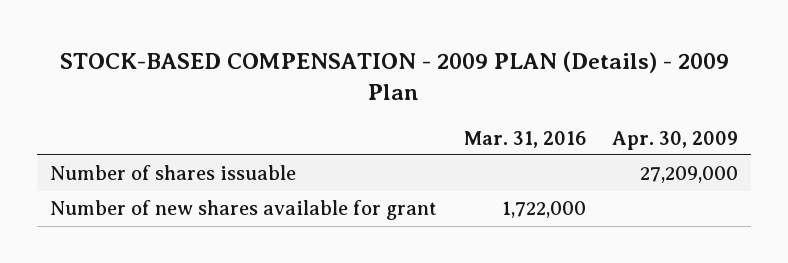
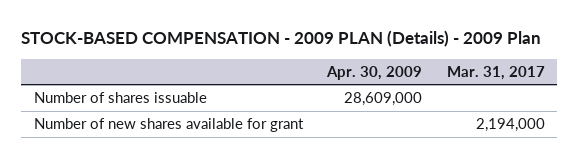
[463,130,586,148] Mar. 31, 2016 -> none
none -> [446,65,545,80] Mar. 31, 2017
[639,166,738,184] 27,209,000 -> [344,92,423,107] 28,609,000

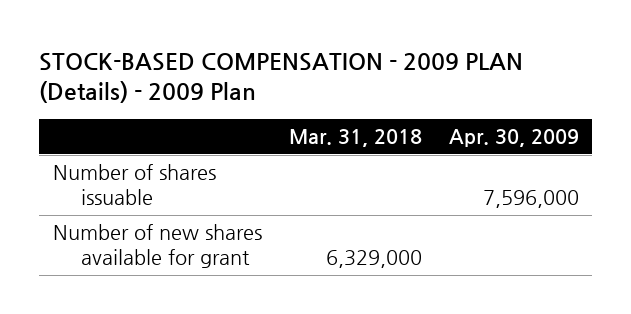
[446,65,545,80] Mar. 31, 2017 -> none
none -> [288,129,422,148] Mar. 31, 2018
[344,92,423,107] 28,609,000 -> [482,190,579,209] 7,596,000

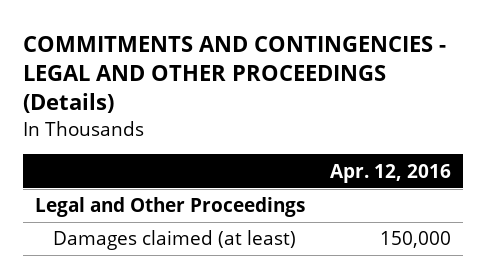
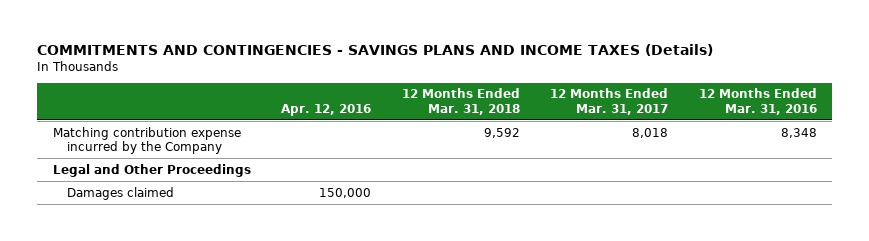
[23,36,447,114] COMMITMENTS AND CONTINGENCIES - LEGAL AND OTHER PROCEEDINGS (Details) -> [37,44,714,57] COMMITMENTS AND CONTINGENCIES - SAVINGS PLANS AND INCOME TAXES (Details)
none -> [401,88,520,115] 12 Months Ended Mar. 31, 2018
none -> [550,88,669,115] 12 Months Ended Mar. 31, 2017
none -> [698,88,817,115] 12 Months Ended Mar. 31, 2016
none -> [52,126,241,154] Matching contribution expense incurred by the Company
[52,230,296,251] Damages claimed (at least) -> [67,186,175,200] Damages claimed

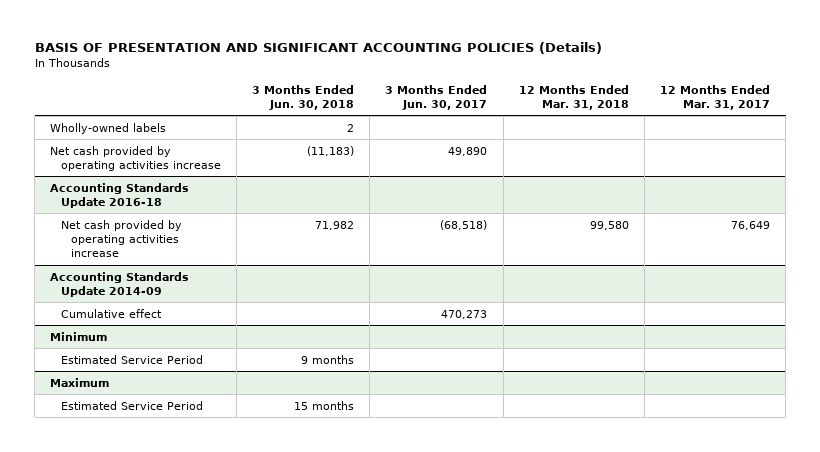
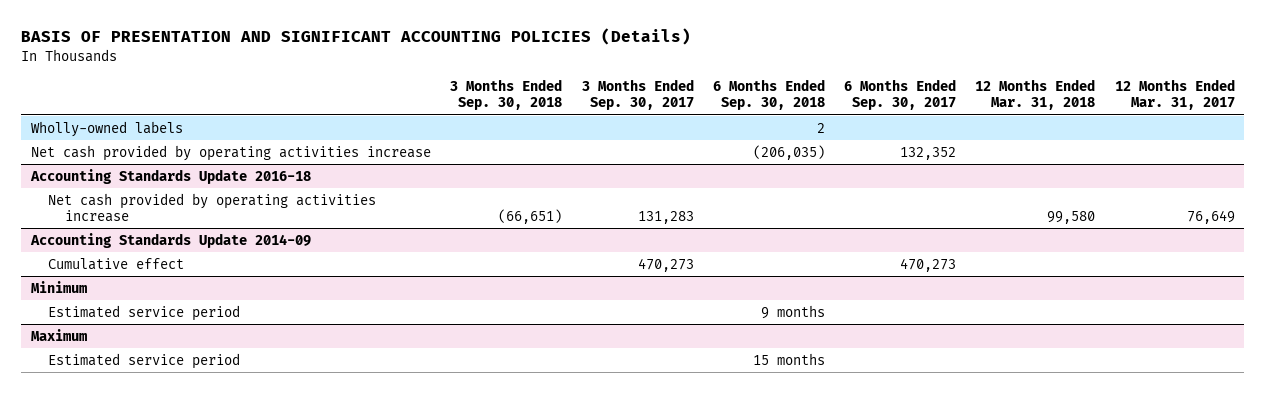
[252,84,355,110] 3 Months Ended Jun. 30, 2018 -> none
[385,84,488,110] 3 Months Ended Jun. 30, 2017 -> none
none -> [450,79,563,111] 3 Months Ended Sep. 30, 2018
none -> [581,79,694,111] 3 Months Ended Sep. 30, 2017
none -> [712,79,825,111] 6 Months Ended Sep. 30, 2018
none -> [844,79,957,111] 6 Months Ended Sep. 30, 2017
[60,354,203,364] Estimated Service Period -> [48,304,241,321] Estimated service period
[60,400,203,410] Estimated Service Period -> [48,352,241,369] Estimated service period

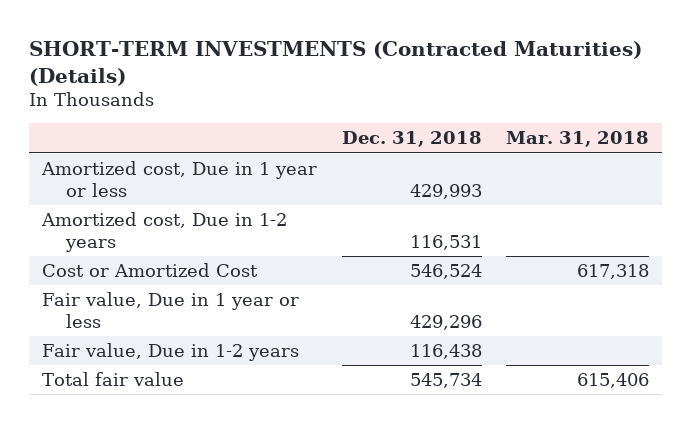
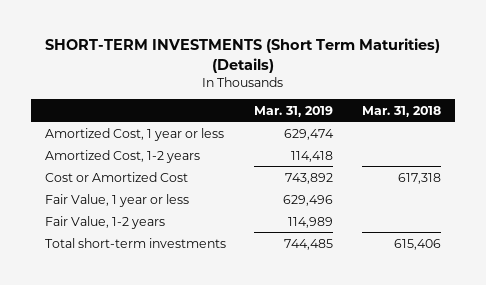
[29,40,643,86] SHORT-TERM INVESTMENTS (Contracted Maturities) (Details) -> [44,38,440,73] SHORT-TERM INVESTMENTS (Short Term Maturities) (Details)
[341,131,482,148] Dec. 31, 2018 -> none
none -> [254,105,334,117] Mar. 31, 2019
[40,160,317,197] Amortized cost, Due in 1 year or less -> [44,127,224,141] Amortized Cost, 1 year or less
[40,211,287,252] Amortized cost, Due in 1-2 years -> [44,149,200,163] Amortized Cost, 1-2 years
[41,291,299,328] Fair value, Due in 1 year or less -> [44,193,189,207] Fair Value, 1 year or less
[41,342,299,361] Fair value, Due in 1-2 years -> [44,215,165,229] Fair Value, 1-2 years
[41,371,184,386] Total fair value -> [44,237,226,248] Total short-term investments

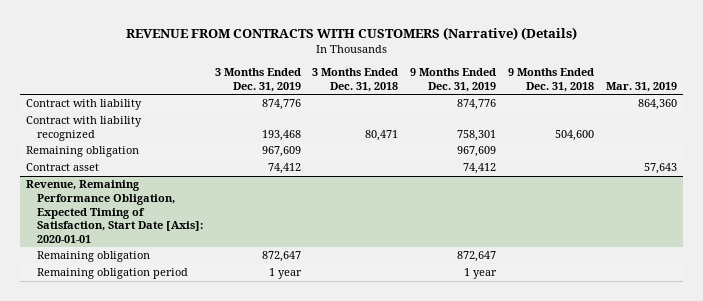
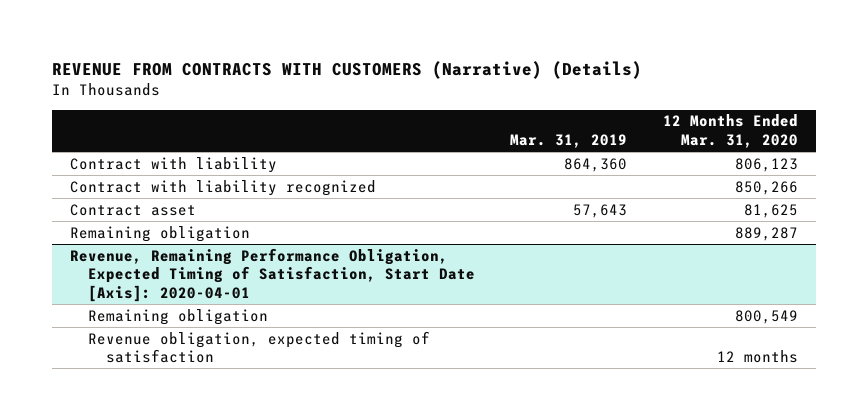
[214,68,301,92] 3 Months Ended Dec. 31, 2019 -> none
[312,68,399,92] 3 Months Ended Dec. 31, 2018 -> none
[410,68,497,92] 9 Months Ended Dec. 31, 2019 -> none
[507,68,594,92] 9 Months Ended Dec. 31, 2018 -> none
none -> [662,114,798,148] 12 Months Ended Mar. 31, 2020
[26,180,203,243] Revenue, Remaining Performance Obligation, Expected Timing of Satisfaction, Start Date [Axis]: 2020-01-01 -> none
[36,251,150,263] Remaining obligation -> none
[36,268,188,280] Remaining obligation period -> none
[26,146,140,158] Remaining obligation -> [69,225,250,242] Remaining obligation
none -> [69,247,475,302] Revenue, Remaining Performance Obligation, Expected Timing of Satisfaction, Start Date [Axis]: 2020-04-01
none -> [87,308,268,325] Remaining obligation
none -> [87,330,430,364] Revenue obligation, expected timing of satisfaction

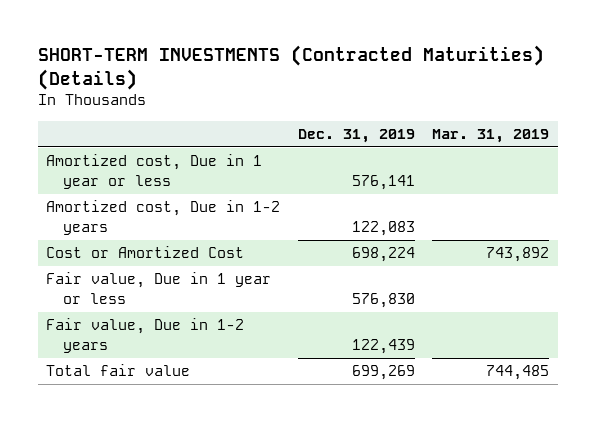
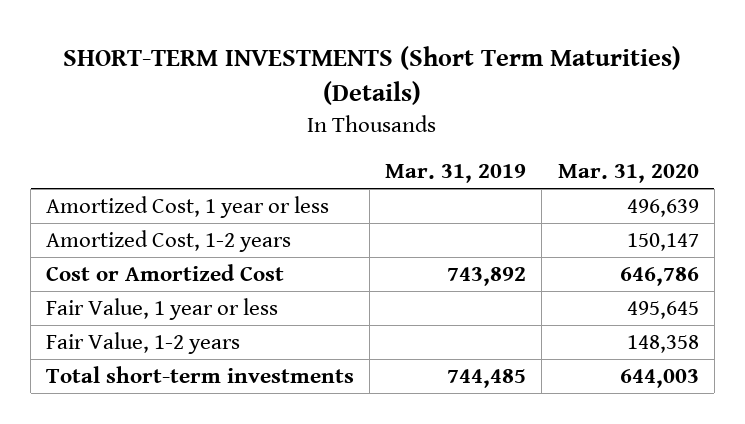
[37,45,544,90] SHORT-TERM INVESTMENTS (Contracted Maturities) (Details) -> [63,45,682,105] SHORT-TERM INVESTMENTS (Short Term Maturities) (Details)
[297,129,415,144] Dec. 31, 2019 -> none
none -> [557,164,699,184] Mar. 31, 2020
[46,154,263,189] Amortized cost, Due in 1 year or less -> [46,196,330,219] Amortized Cost, 1 year or less
[46,200,281,235] Amortized cost, Due in 1-2 years -> [46,230,292,253] Amortized Cost, 1-2 years
[46,272,272,304] Fair value, Due in 1 year or less -> [46,298,279,321] Fair Value, 1 year or less
[46,318,245,353] Fair value, Due in 1-2 years -> [46,332,241,355] Fair Value, 1-2 years
[46,364,191,377] Total fair value -> [46,366,355,384] Total short-term investments

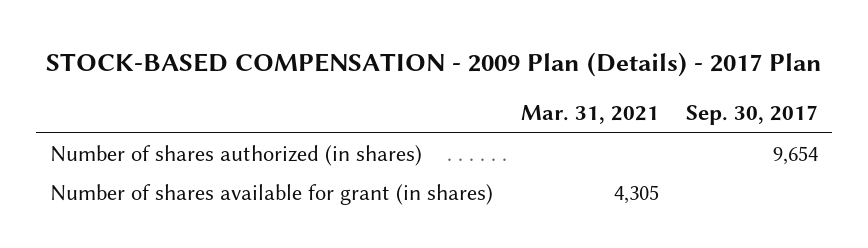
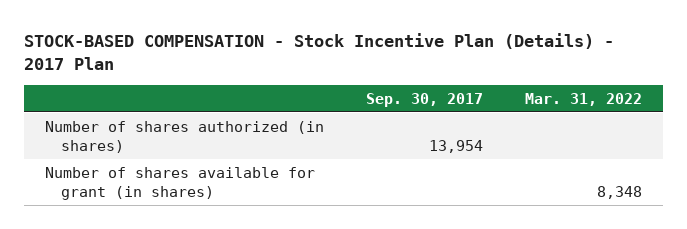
[46,52,823,78] STOCK-BASED COMPENSATION - 2009 Plan (Details) - 2017 Plan -> [24,33,615,71] STOCK-BASED COMPENSATION - Stock Incentive Plan (Details) - 2017 Plan
[520,105,659,125] Mar. 31, 2021 -> none
none -> [525,92,643,106] Mar. 31, 2022
[772,145,818,165] 9,654 -> [429,139,484,153] 13,954

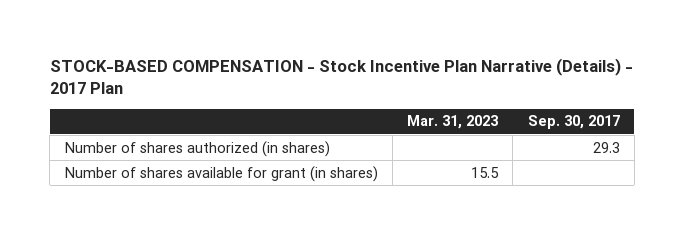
[24,33,615,71] STOCK-BASED COMPENSATION - Stock Incentive Plan (Details) - 2017 Plan -> [49,58,633,95] STOCK-BASED COMPENSATION - Stock Incentive Plan Narrative (Details) - 2017 Plan
[525,92,643,106] Mar. 31, 2022 -> none
none -> [407,115,499,130] Mar. 31, 2023
[429,139,484,153] 13,954 -> [592,141,620,153] 29.3

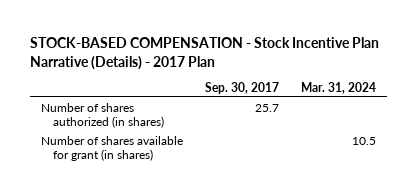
[407,115,499,130] Mar. 31, 2023 -> none
none -> [300,81,376,94] Mar. 31, 2024
[592,141,620,153] 29.3 -> [254,103,279,112] 25.7

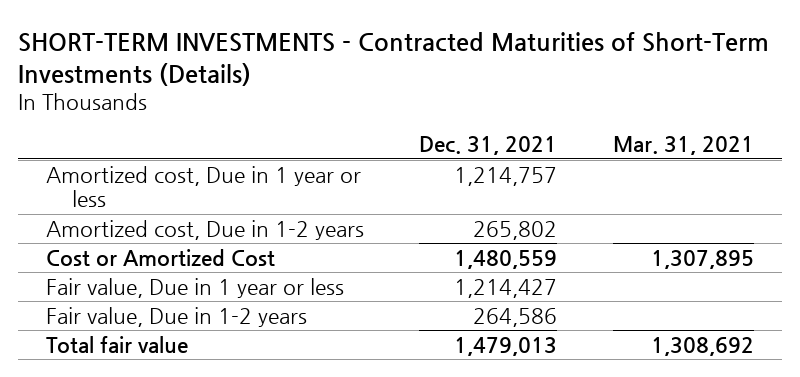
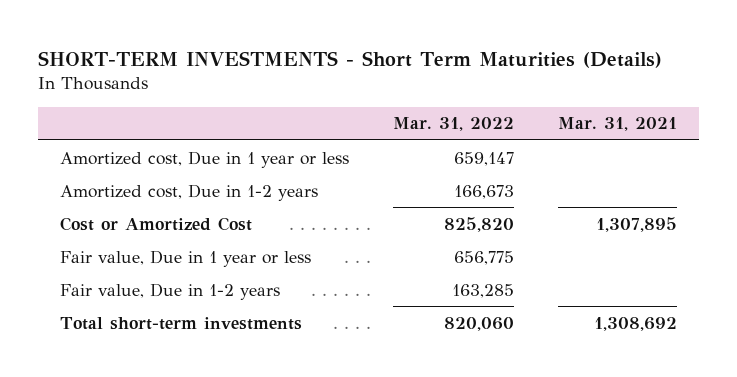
[18,31,770,86] SHORT-TERM INVESTMENTS - Contracted Maturities of Short-Term Investments (Details) -> [38,50,663,68] SHORT-TERM INVESTMENTS - Short Term Maturities (Details)
[419,136,558,156] Dec. 31, 2021 -> none
none -> [393,117,515,132] Mar. 31, 2022
[45,335,188,353] Total fair value -> [60,316,303,330] Total short-term investments

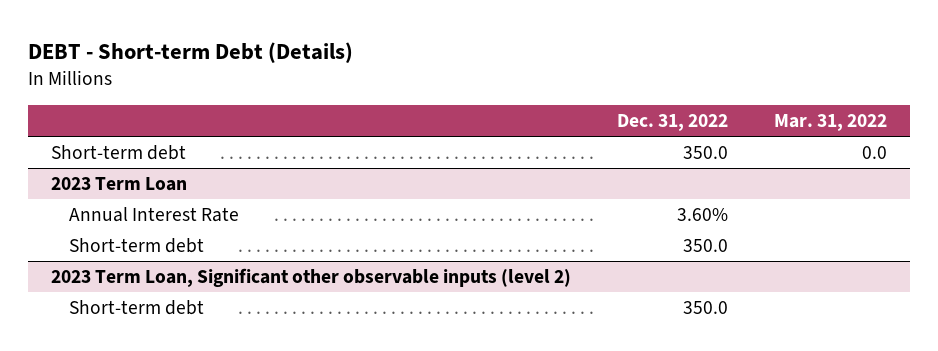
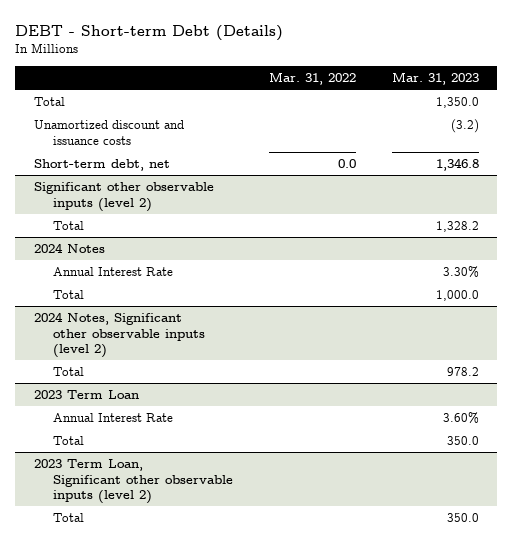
[617,113,729,131] Dec. 31, 2022 -> none
none -> [392,72,480,86] Mar. 31, 2023
none -> [33,97,65,107] Total
none -> [33,120,184,145] Unamortized discount and issuance costs
[51,145,187,161] Short-term debt -> [33,159,170,172] Short-term debt, net
none -> [33,182,214,212] Significant other observable inputs (level 2)
none -> [52,221,84,231] Total
none -> [33,243,105,254] 2024 Notes
none -> [52,267,173,277] Annual Interest Rate
none -> [52,290,84,300] Total
none -> [33,312,205,359] 2024 Notes, Significant other observable inputs (level 2)
none -> [52,367,84,377] Total
[69,238,205,254] Short-term debt -> none
none -> [52,436,84,446] Total
[69,300,205,316] Short-term debt -> none
none -> [52,513,84,523] Total

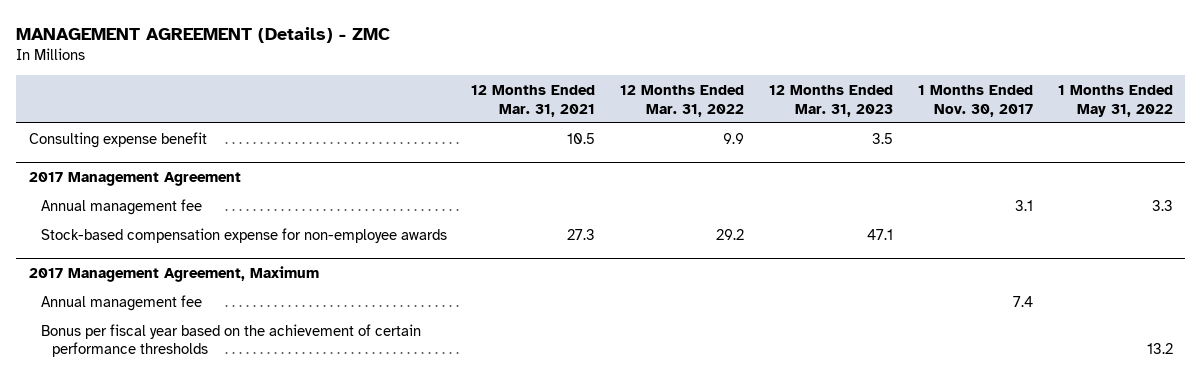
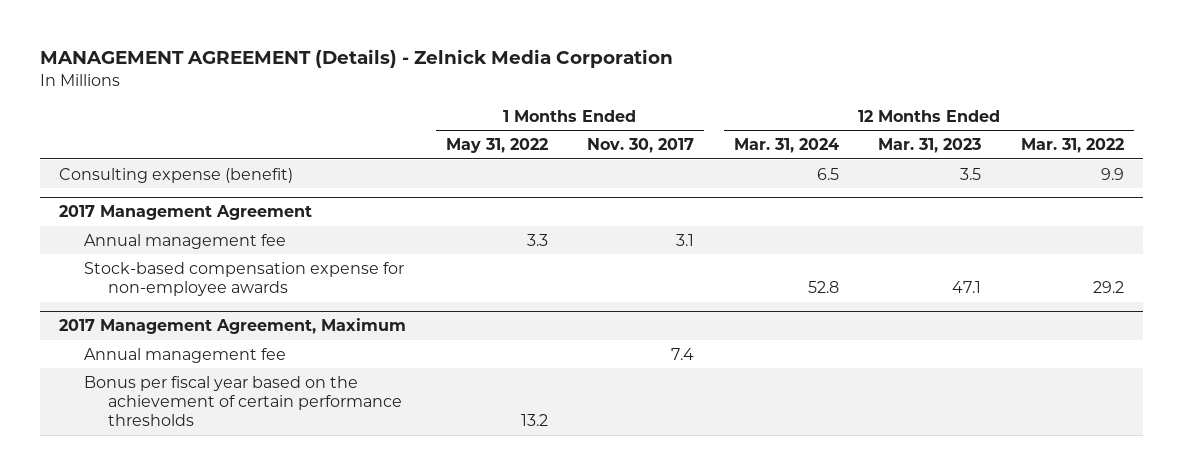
[16,26,391,43] MANAGEMENT AGREEMENT (Details) - ZMC -> [39,49,673,69] MANAGEMENT AGREEMENT (Details) - Zelnick Media Corporation
[471,84,596,117] 12 Months Ended Mar. 31, 2021 -> none
none -> [733,138,839,154] Mar. 31, 2024
[28,131,207,148] Consulting expense benefit -> [59,167,294,183] Consulting expense (benefit)

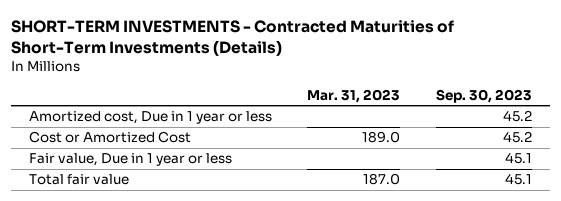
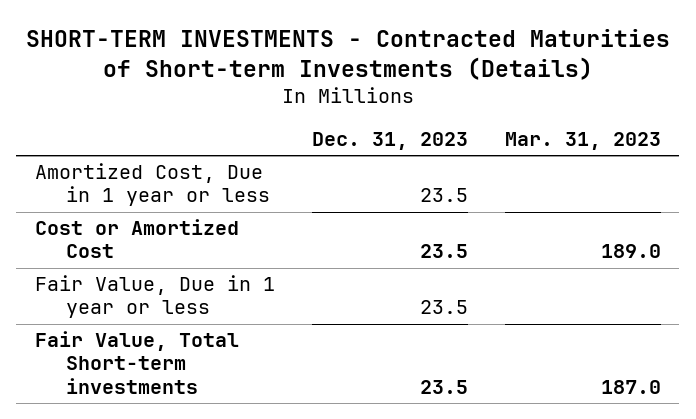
[11,19,455,56] SHORT-TERM INVESTMENTS - Contracted Maturities of Short-Term Investments (Details) -> [25,28,670,80] SHORT-TERM INVESTMENTS - Contracted Maturities of Short-term Investments (Details)
[435,88,532,103] Sep. 30, 2023 -> none
none -> [311,132,468,151] Dec. 31, 2023
[28,111,272,125] Amortized cost, Due in 1 year or less -> [34,163,270,207] Amortized Cost, Due in 1 year or less
[28,153,232,167] Fair value, Due in 1 year or less -> [34,275,275,319] Fair Value, Due in 1 year or less
[28,174,129,186] Total fair value -> [34,331,239,394] Fair Value, Total Short-term investments

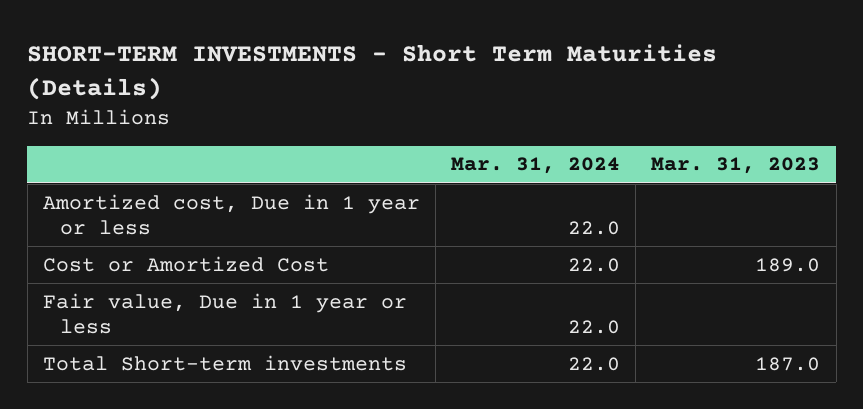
[25,28,670,80] SHORT-TERM INVESTMENTS - Contracted Maturities of Short-term Investments (Details) -> [27,44,718,100] SHORT-TERM INVESTMENTS - Short Term Maturities (Details)
[311,132,468,151] Dec. 31, 2023 -> none
none -> [451,157,621,175] Mar. 31, 2024
[34,163,270,207] Amortized Cost, Due in 1 year or less -> [43,193,421,235] Amortized cost, Due in 1 year or less
[34,275,275,319] Fair Value, Due in 1 year or less -> [43,292,408,334] Fair value, Due in 1 year or less
[34,331,239,394] Fair Value, Total Short-term investments -> [43,354,408,371] Total Short-term investments

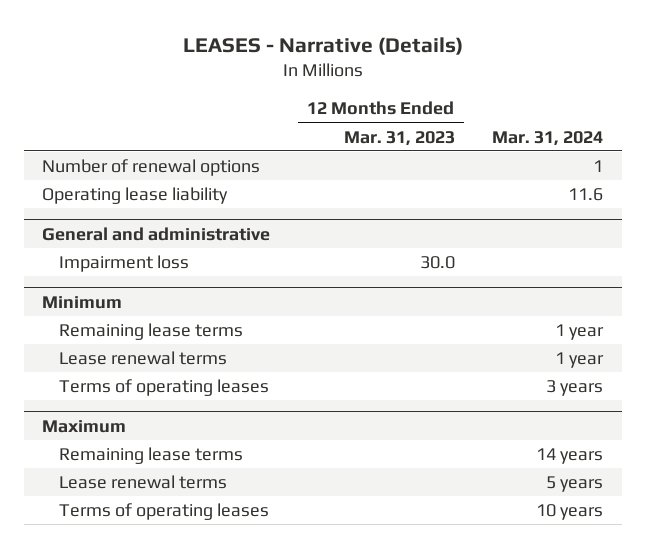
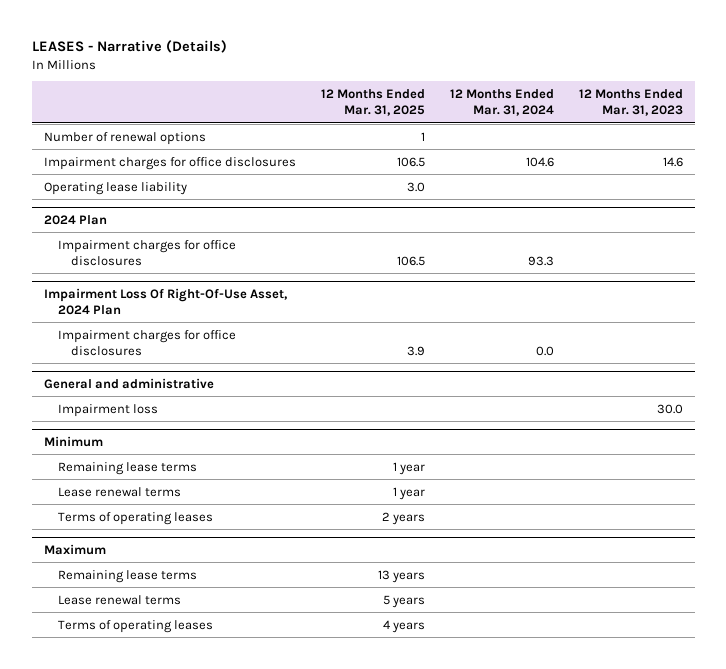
[491,130,603,146] Mar. 31, 2024 -> none
none -> [320,88,425,117] 12 Months Ended Mar. 31, 2025
none -> [449,88,554,117] 12 Months Ended Mar. 31, 2024
none -> [43,156,296,170] Impairment charges for office disclosures
none -> [43,214,107,225] 2024 Plan
none -> [57,239,236,266] Impairment charges for office disclosures
none -> [43,287,287,315] Impairment Loss Of Right-Of-Use Asset, 2024 Plan
none -> [57,329,236,356] Impairment charges for office disclosures

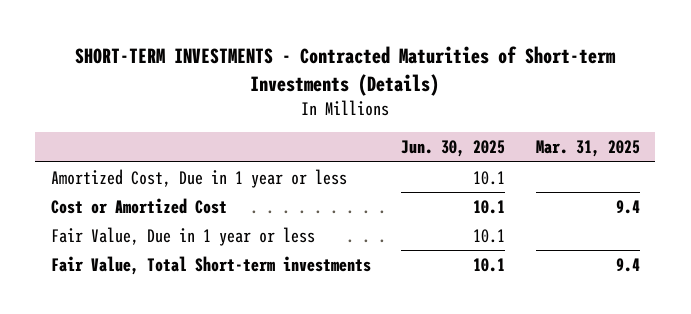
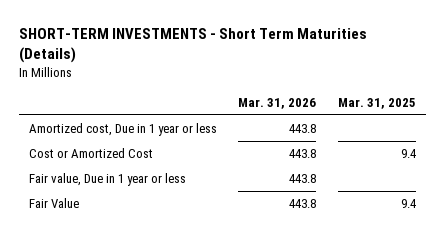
[75,46,617,96] SHORT-TERM INVESTMENTS - Contracted Maturities of Short-term Investments (Details) -> [18,28,367,64] SHORT-TERM INVESTMENTS - Short Term Maturities (Details)
[401,140,506,158] Jun. 30, 2025 -> none
none -> [238,98,317,110] Mar. 31, 2026
[50,168,347,188] Amortized Cost, Due in 1 year or less -> [29,122,218,136] Amortized cost, Due in 1 year or less
[50,226,315,246] Fair Value, Due in 1 year or less -> [29,172,187,186] Fair value, Due in 1 year or less
[50,255,371,275] Fair Value, Total Short-term investments -> [29,197,80,208] Fair Value

